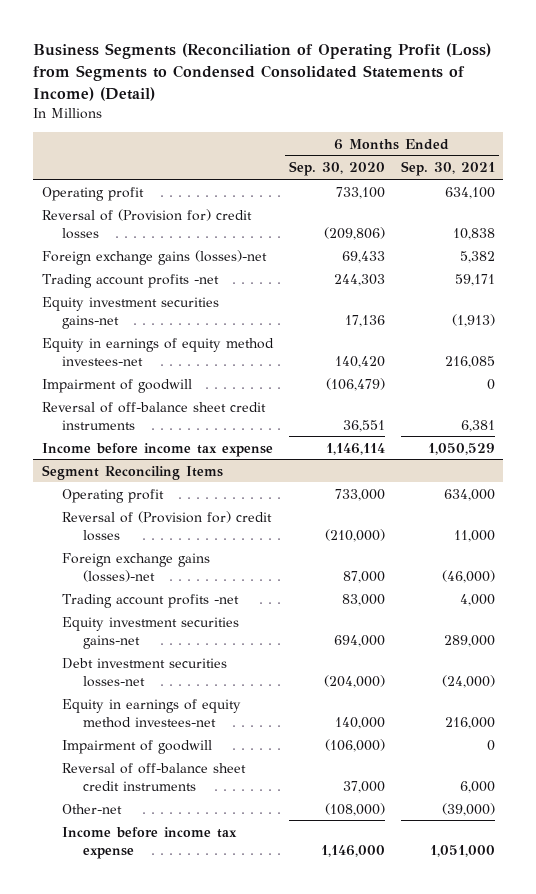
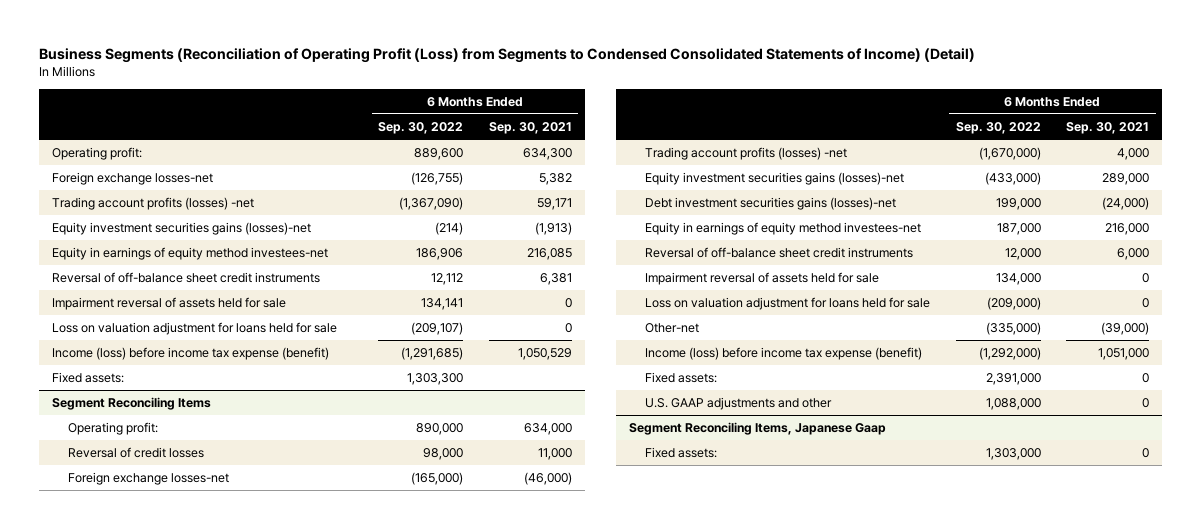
[288,161,385,177] Sep. 30, 2020 -> none
none -> [378,121,464,134] Sep. 30, 2022
[41,208,252,239] Reversal of (Provision for) credit losses -> none
[41,186,144,201] Operating profit -> [51,147,142,161] Operating profit:
[444,186,495,199] 634,100 -> [522,148,572,161] 634,300
[41,249,267,265] Foreign exchange gains (losses)-net -> [51,172,213,186] Foreign exchange losses-net
[41,273,219,288] Trading account profits -net -> [51,197,254,211] Trading account profits (losses) -net
[41,296,219,329] Equity investment securities gains-net -> [51,222,311,236] Equity investment securities gains (losses)-net
[41,378,192,393] Impairment of goodwill -> none
none -> [51,297,286,311] Impairment reversal of assets held for sale
none -> [51,322,337,336] Loss on valuation adjustment for loans held for sale
[41,442,273,457] Income before income tax expense -> [51,347,329,361] Income (loss) before income tax expense (benefit)
none -> [51,372,124,384] Fixed assets:
[62,488,165,503] Operating profit -> [67,422,158,436] Operating profit:
[62,510,273,541] Reversal of (Provision for) credit losses -> [67,447,204,459] Reversal of credit losses
[62,552,211,582] Foreign exchange gains (losses)-net -> [67,472,229,486] Foreign exchange losses-net
[62,593,240,608] Trading account profits -net -> [645,147,848,161] Trading account profits (losses) -net
[62,616,240,649] Equity investment securities gains-net -> [645,172,905,186] Equity investment securities gains (losses)-net
[62,657,228,687] Debt investment securities losses-net -> [645,197,897,211] Debt investment securities gains (losses)-net
[62,739,213,754] Impairment of goodwill -> none
none -> [645,272,880,286] Impairment reversal of assets held for sale
none -> [645,297,931,311] Loss on valuation adjustment for loans held for sale
[62,826,238,859] Income before income tax expense -> [645,347,923,361] Income (loss) before income tax expense (benefit)
none -> [645,372,718,384] Fixed assets:
none -> [645,397,833,411] U.S. GAAP adjustments and other
none -> [629,422,887,436] Segment Reconciling Items, Japanese Gaap
none -> [645,447,718,459] Fixed assets:

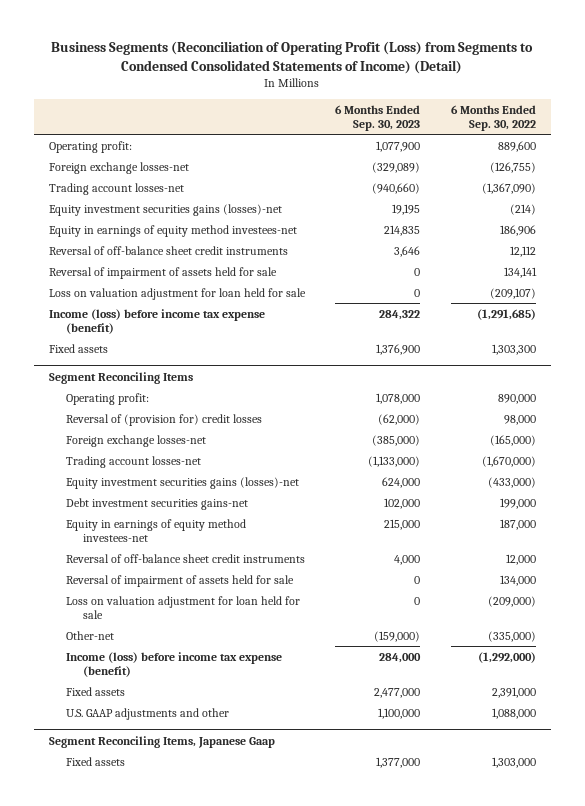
[488,121,572,134] Sep. 30, 2021 -> none
none -> [335,104,421,131] 6 Months Ended Sep. 30, 2023
[51,197,254,211] Trading account profits (losses) -net -> [48,182,184,195] Trading account losses-net
[51,297,286,311] Impairment reversal of assets held for sale -> [48,266,277,279] Reversal of impairment of assets held for sale
[51,322,337,336] Loss on valuation adjustment for loans held for sale -> [48,287,306,300] Loss on valuation adjustment for loan held for sale
[51,372,124,384] Fixed assets: -> [48,343,108,353] Fixed assets
[67,447,204,459] Reversal of credit losses -> [66,413,263,426] Reversal of (provision for) credit losses
[645,147,848,161] Trading account profits (losses) -net -> [66,455,202,468] Trading account losses-net
[645,197,897,211] Debt investment securities gains (losses)-net -> [66,497,249,510] Debt investment securities gains-net
[645,272,880,286] Impairment reversal of assets held for sale -> [66,574,295,587] Reversal of impairment of assets held for sale
[645,297,931,311] Loss on valuation adjustment for loans held for sale -> [66,595,301,619] Loss on valuation adjustment for loan held for sale
[645,372,718,384] Fixed assets: -> [66,686,126,696] Fixed assets
[645,447,718,459] Fixed assets: -> [66,756,126,766] Fixed assets

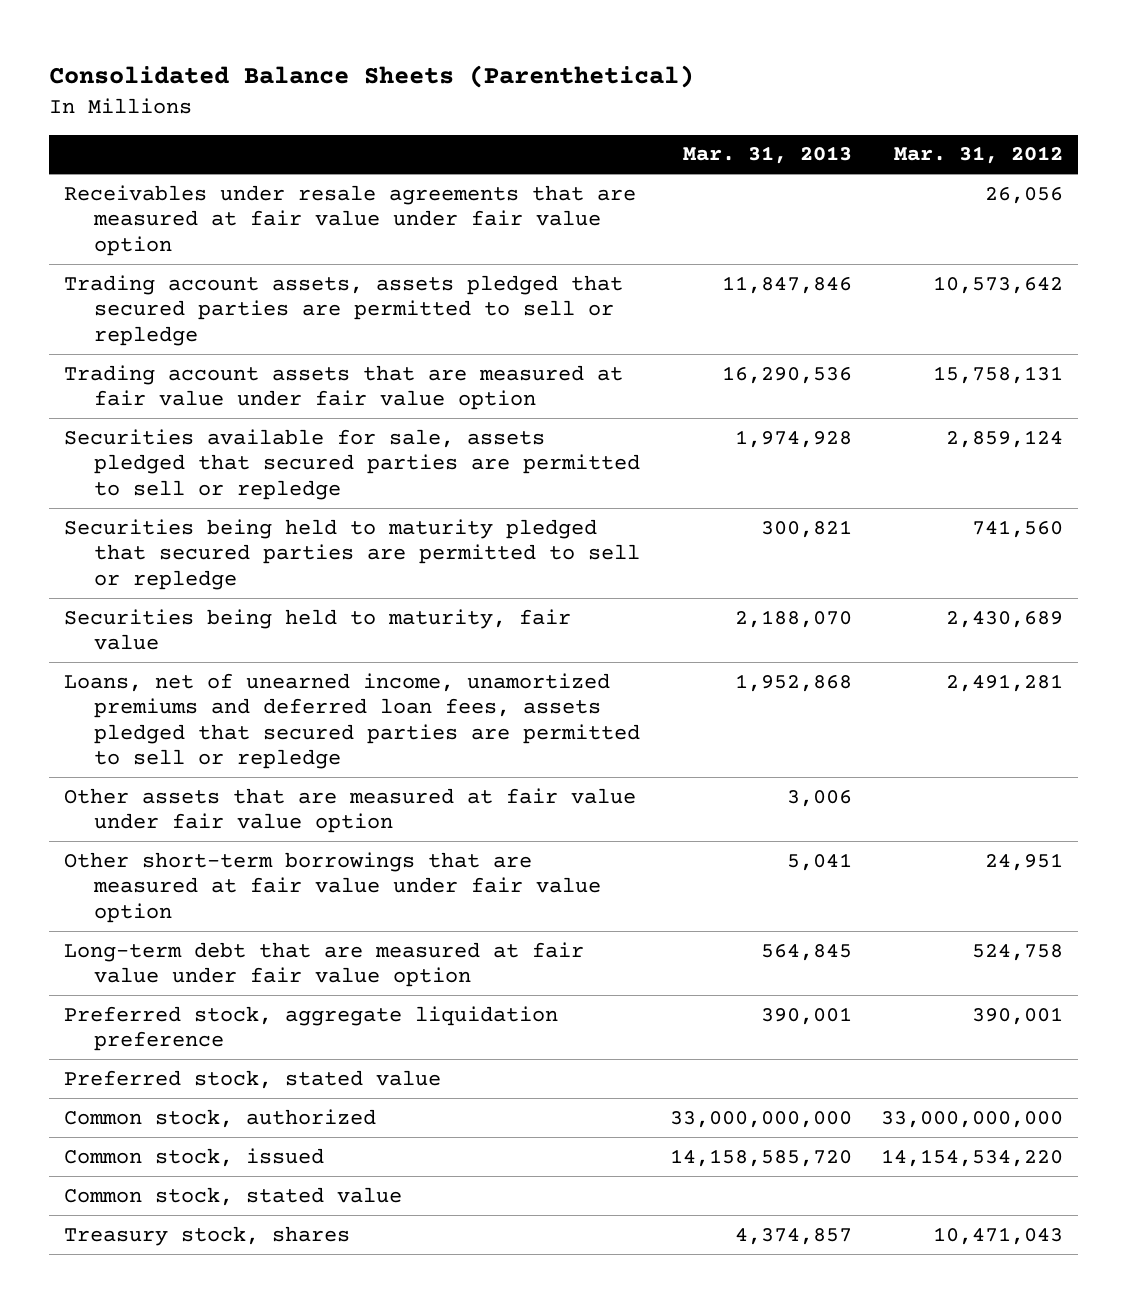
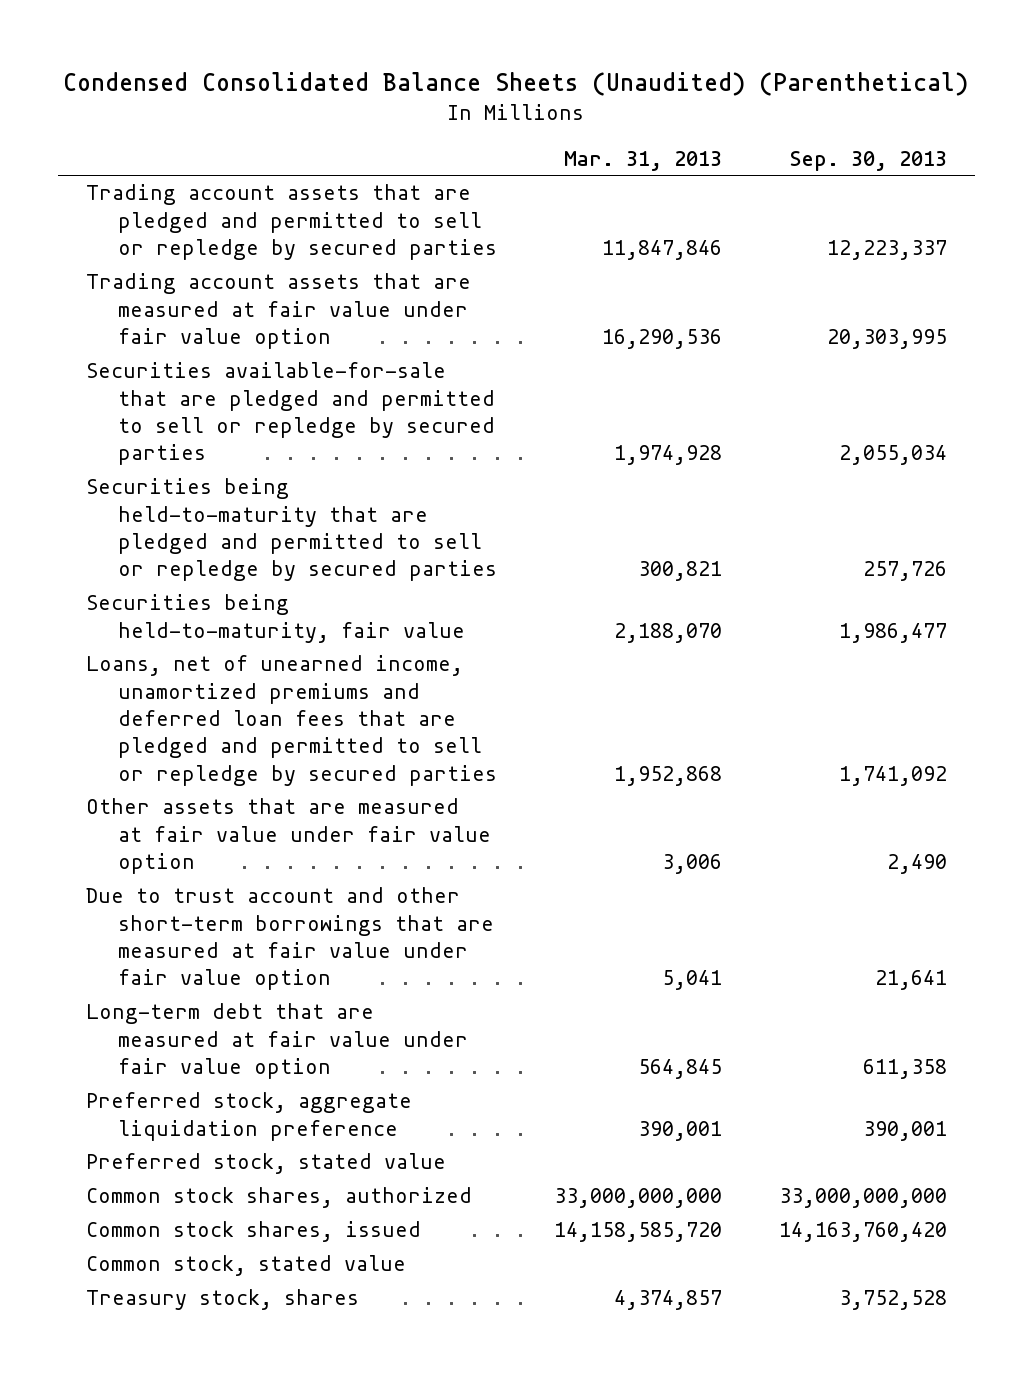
[49,65,695,89] Consolidated Balance Sheets (Parenthetical) -> [63,72,969,97] Condensed Consolidated Balance Sheets (Unaudited) (Parenthetical)
[894,146,1064,165] Mar. 31, 2012 -> none
none -> [788,150,947,171] Sep. 30, 2013
[63,184,636,256] Receivables under resale agreements that are measured at fair value under fair value option -> none
[63,274,623,346] Trading account assets, assets pledged that secured parties are permitted to sell or repledge -> [86,184,498,261] Trading account assets that are pledged and permitted to sell or repledge by secured parties
[63,428,640,500] Securities available for sale, assets pledged that secured parties are permitted to sell or repledge -> [86,362,496,466] Securities available-for-sale that are pledged and permitted to sell or repledge by secured parties
[63,518,640,590] Securities being held to maturity pledged that secured parties are permitted to sell or repledge -> [86,478,498,582] Securities being held-to-maturity that are pledged and permitted to sell or repledge by secured parties
[63,608,571,651] Securities being held to maturity, fair value -> [86,594,466,643] Securities being held-to-maturity, fair value
[63,672,640,770] Loans, net of unearned income, unamortized premiums and deferred loan fees, assets pledged that secured parties are permitted to sell or repledge -> [86,655,498,786] Loans, net of unearned income, unamortized premiums and deferred loan fees that are pledged and permitted to sell or repledge by secured parties
[63,851,601,923] Other short-term borrowings that are measured at fair value under fair value option -> [86,887,495,991] Due to trust account and other short-term borrowings that are measured at fair value under fair value option
[63,1108,376,1128] Common stock, authorized -> [86,1187,473,1209] Common stock shares, authorized
[63,1147,324,1167] Common stock, issued -> [86,1221,422,1243] Common stock shares, issued

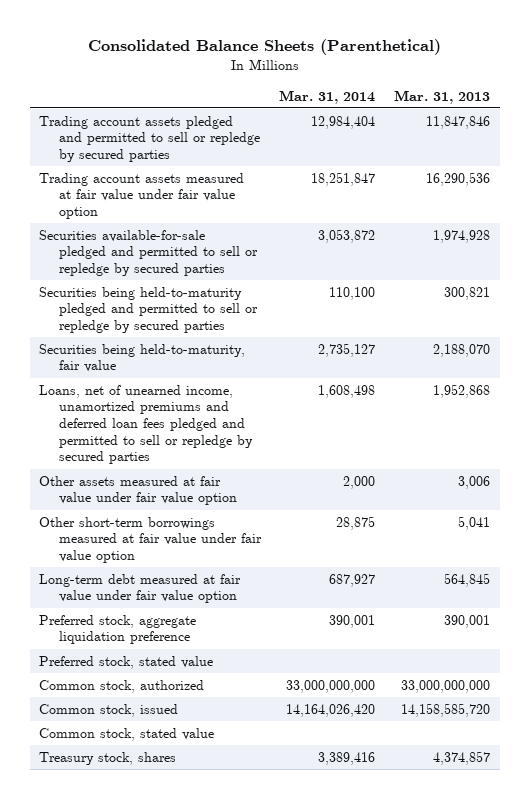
[63,72,969,97] Condensed Consolidated Balance Sheets (Unaudited) (Parenthetical) -> [87,39,441,56] Consolidated Balance Sheets (Parenthetical)
[788,150,947,171] Sep. 30, 2013 -> none
none -> [279,89,376,104] Mar. 31, 2014
[86,184,498,261] Trading account assets that are pledged and permitted to sell or repledge by secured parties -> [38,115,260,163] Trading account assets pledged and permitted to sell or repledge by secured parties
[86,273,472,350] Trading account assets that are measured at fair value under fair value option -> [38,172,244,220] Trading account assets measured at fair value under fair value option
[86,362,496,466] Securities available-for-sale that are pledged and permitted to sell or repledge by secured parties -> [38,229,258,277] Securities available-for-sale pledged and permitted to sell or repledge by secured parties
[86,478,498,582] Securities being held-to-maturity that are pledged and permitted to sell or repledge by secured parties -> [38,286,258,334] Securities being held-to-maturity pledged and permitted to sell or repledge by secured parties
[86,655,498,786] Loans, net of unearned income, unamortized premiums and deferred loan fees that are pledged and permitted to sell or repledge by secured parties -> [38,384,253,465] Loans, net of unearned income, unamortized premiums and deferred loan fees pledged and permitted to sell or repledge by secured parties
[86,798,492,875] Other assets that are measured at fair value under fair value option -> [38,475,237,506] Other assets measured at fair value under fair value option
[86,887,495,991] Due to trust account and other short-term borrowings that are measured at fair value under fair value option -> [38,516,262,564] Other short-term borrowings measured at fair value under fair value option
[86,1003,469,1080] Long-term debt that are measured at fair value under fair value option -> [38,573,241,604] Long-term debt measured at fair value under fair value option
[86,1187,473,1209] Common stock shares, authorized -> [38,679,204,693] Common stock, authorized
[86,1221,422,1243] Common stock shares, issued -> [38,703,178,717] Common stock, issued

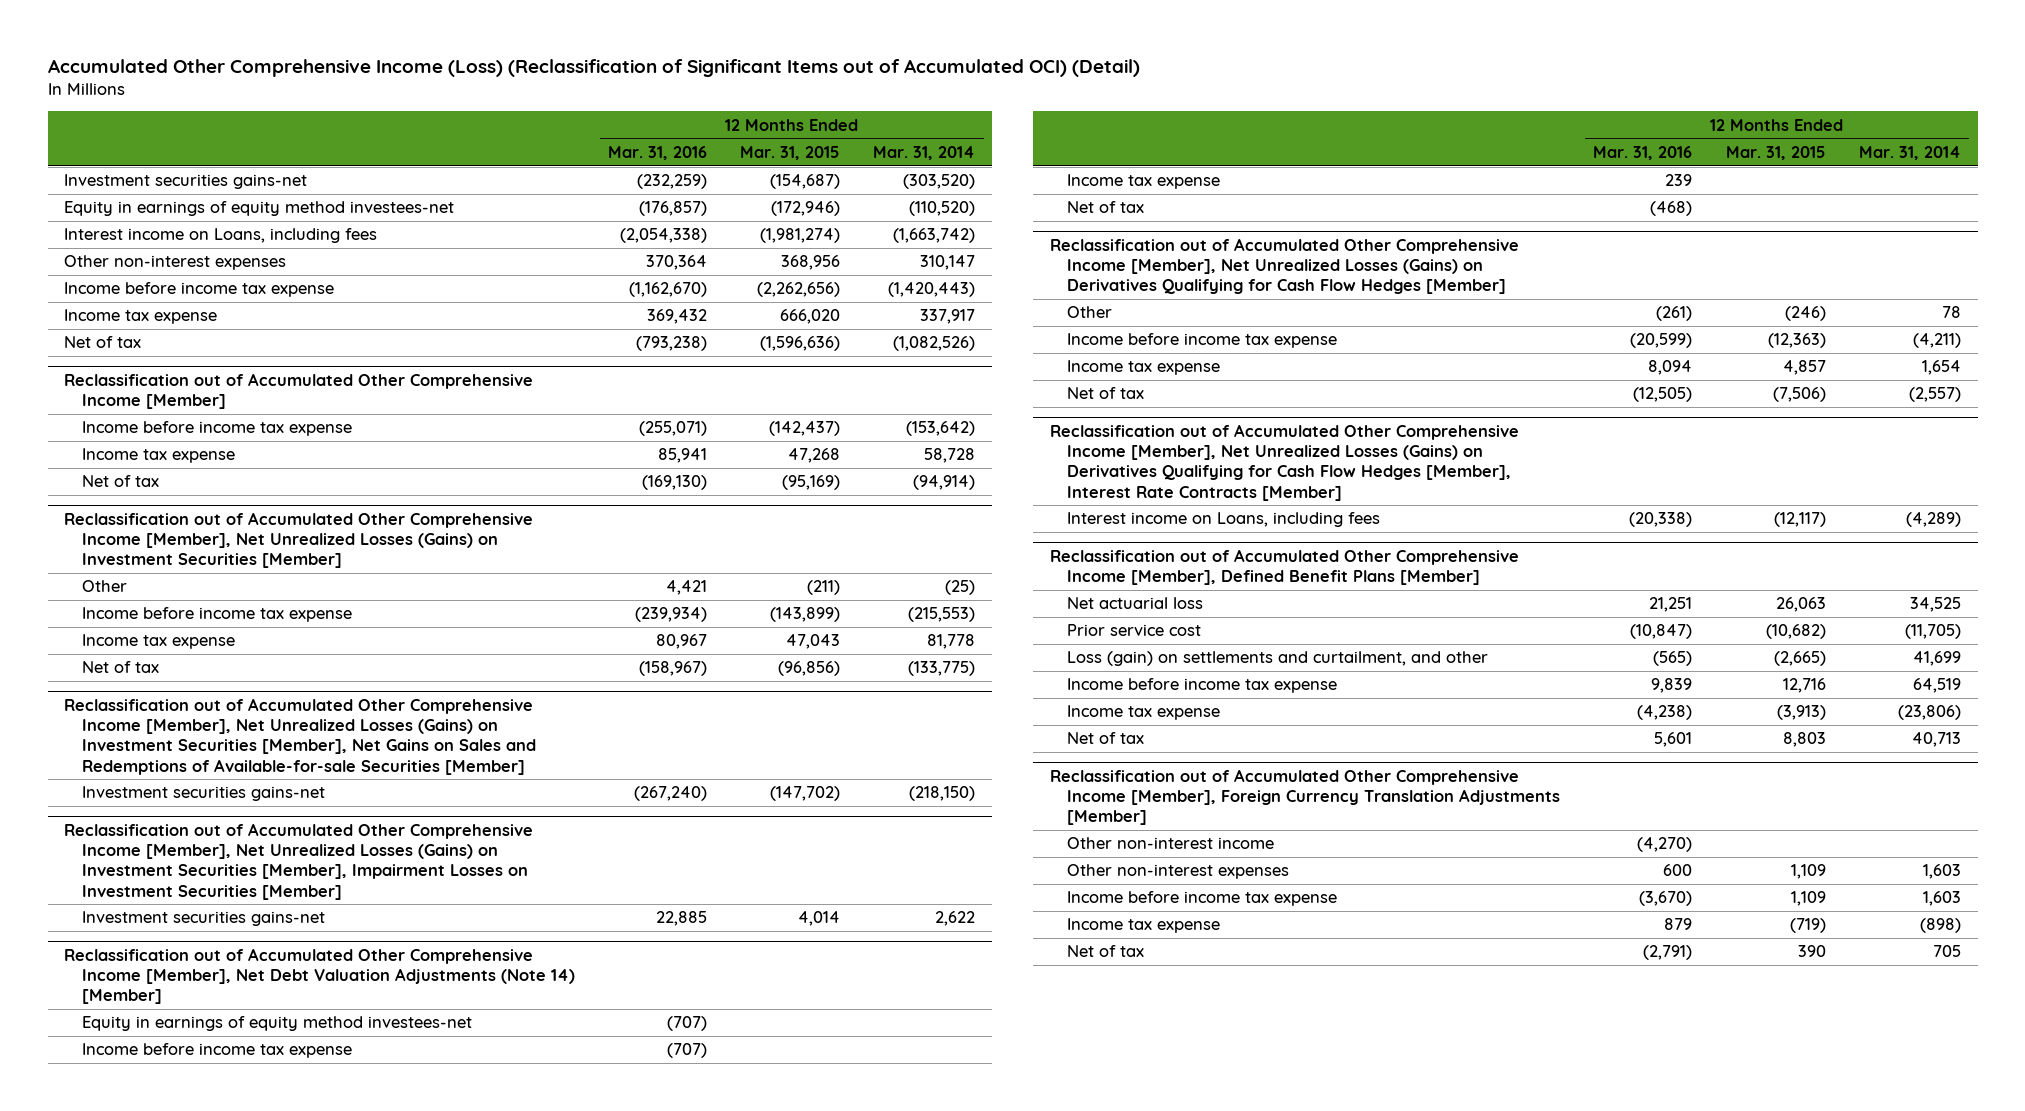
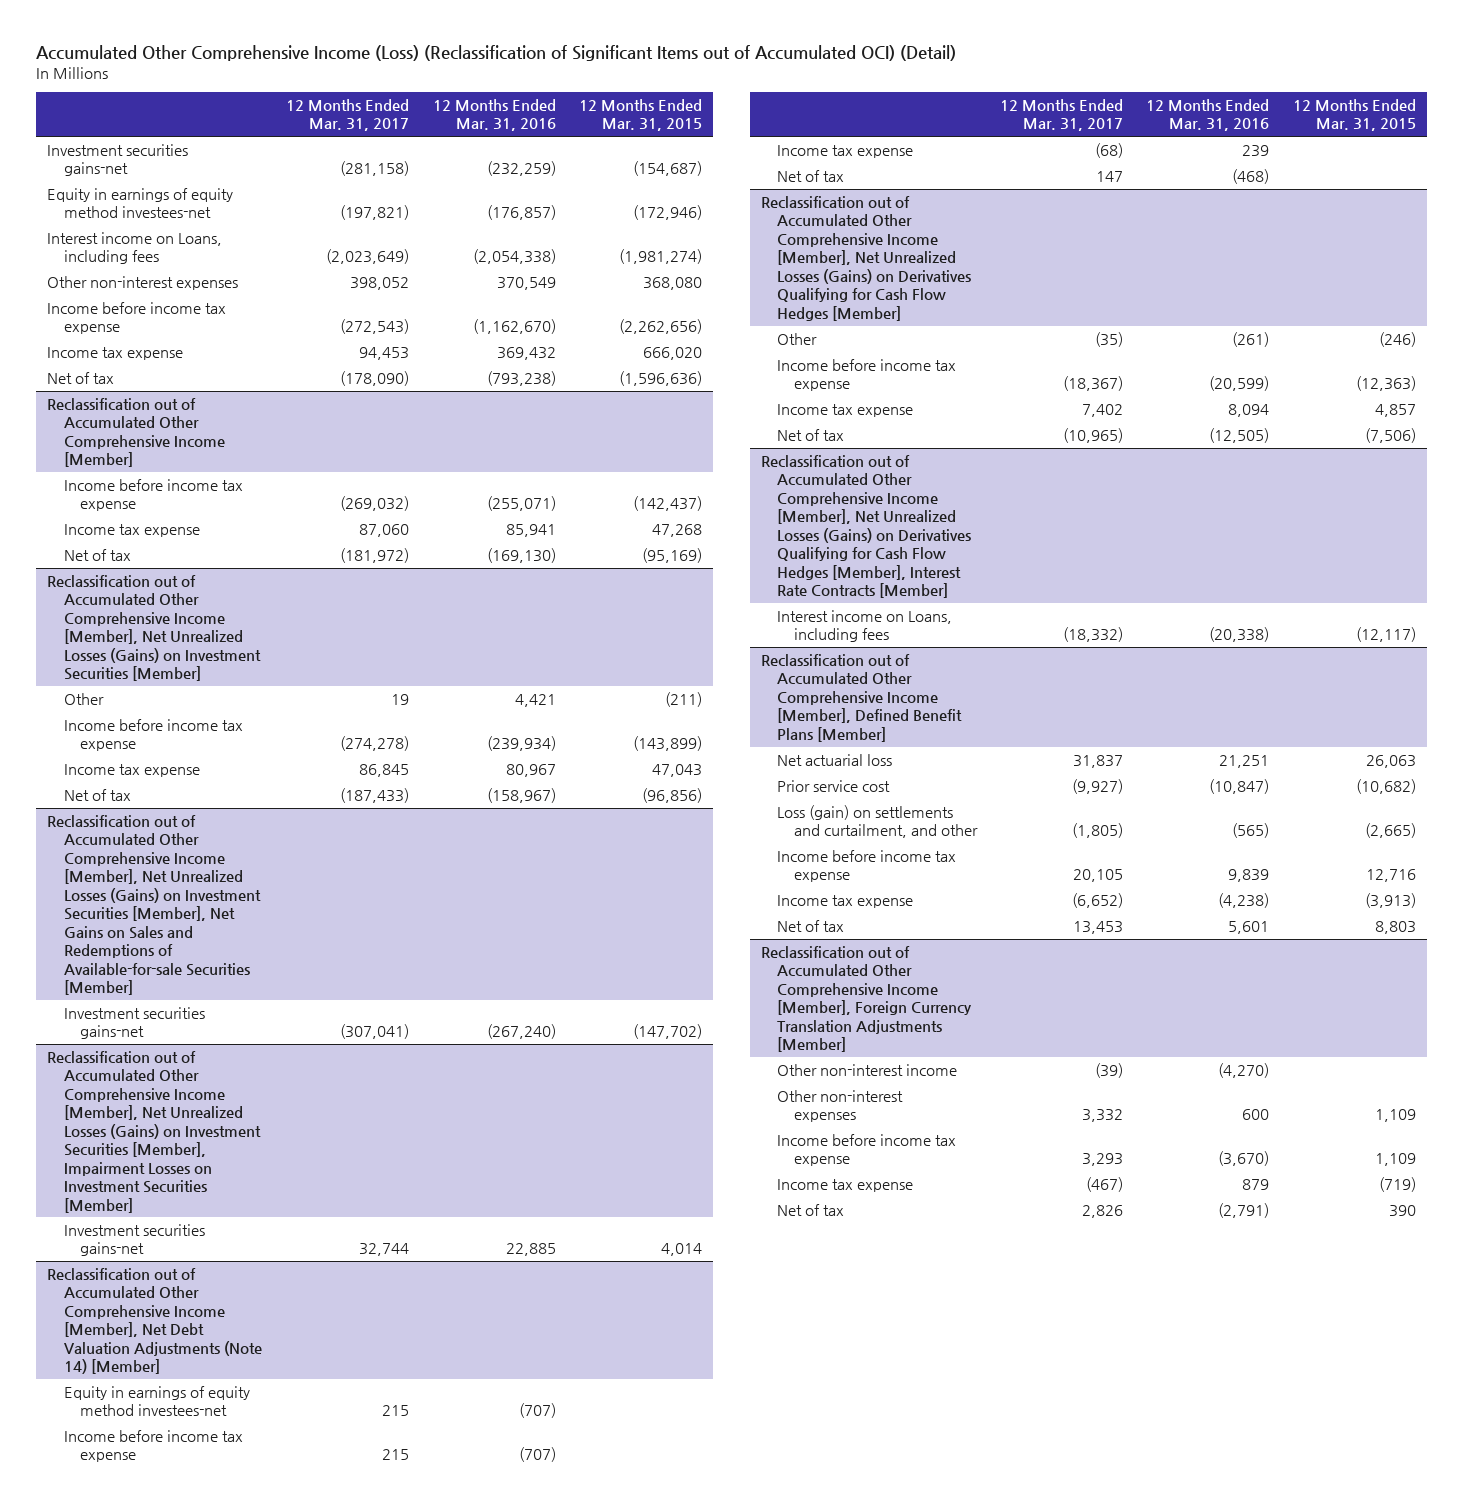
[873,145,976,160] Mar. 31, 2014 -> none
none -> [286,98,410,132] 12 Months Ended Mar. 31, 2017
[645,255,707,271] 370,364 -> [496,276,556,290] 370,549
[781,255,841,271] 368,956 -> [642,276,702,290] 368,080

